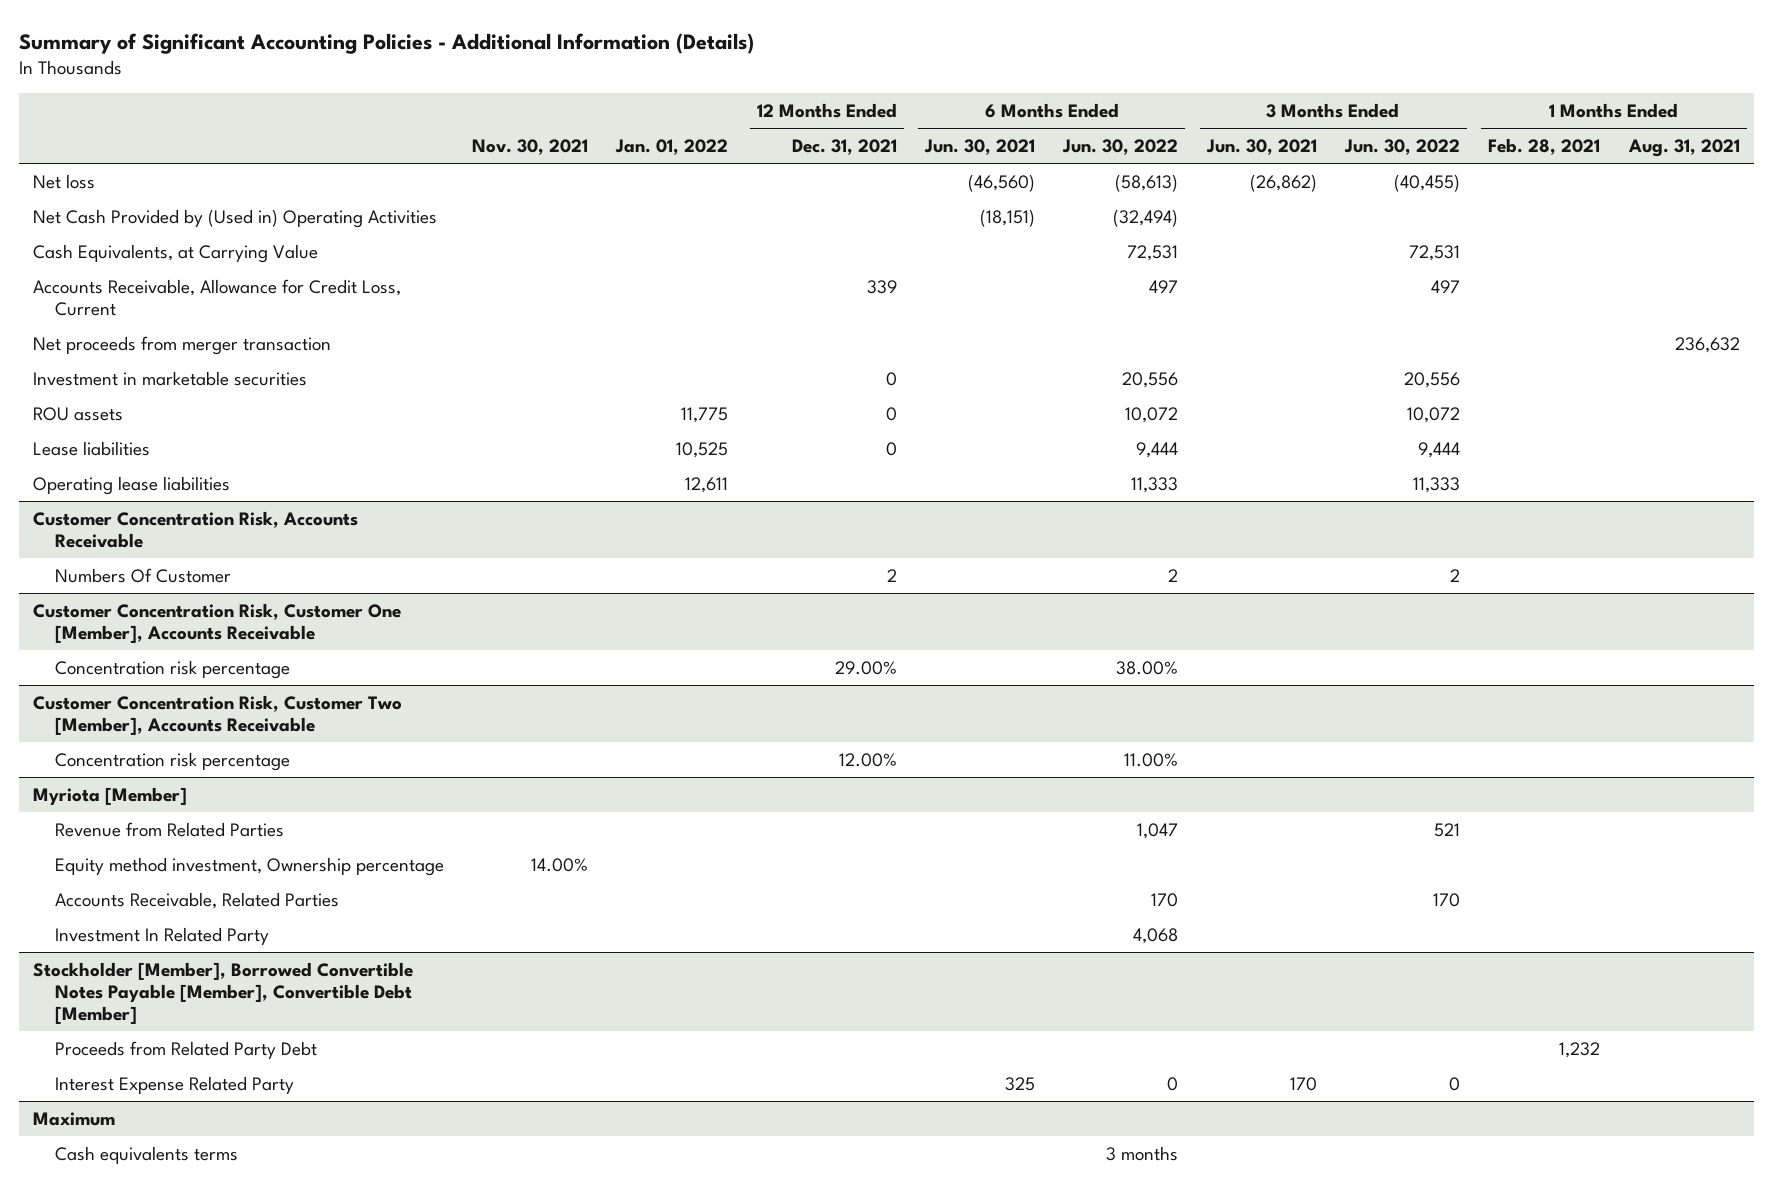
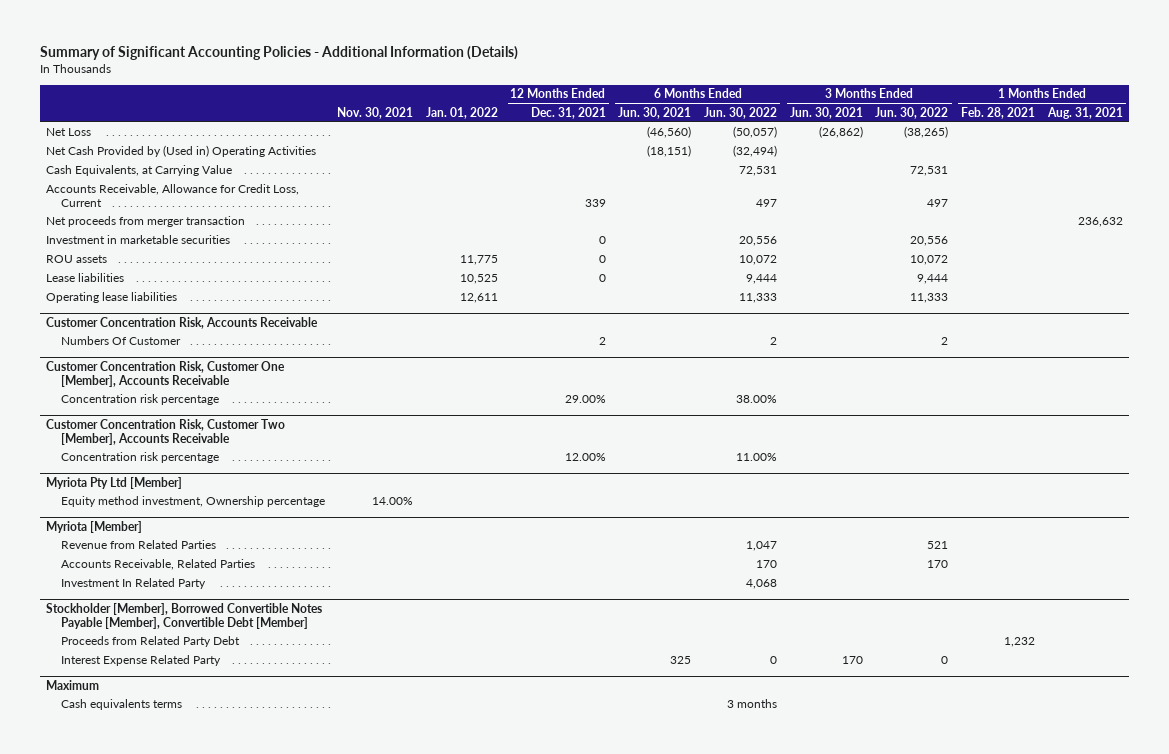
[33,173,96,189] Net loss -> [45,128,91,137] Net Loss
[1115,173,1179,192] (58,613) -> [733,126,778,139] (50,057)
[1393,173,1460,192] (40,455) -> [904,126,949,139] (38,265)
none -> [45,477,182,490] Myriota Pty Ltd [Member]
none -> [60,496,325,508] Equity method investment, Ownership percentage
[54,856,444,876] Equity method investment, Ownership percentage -> none

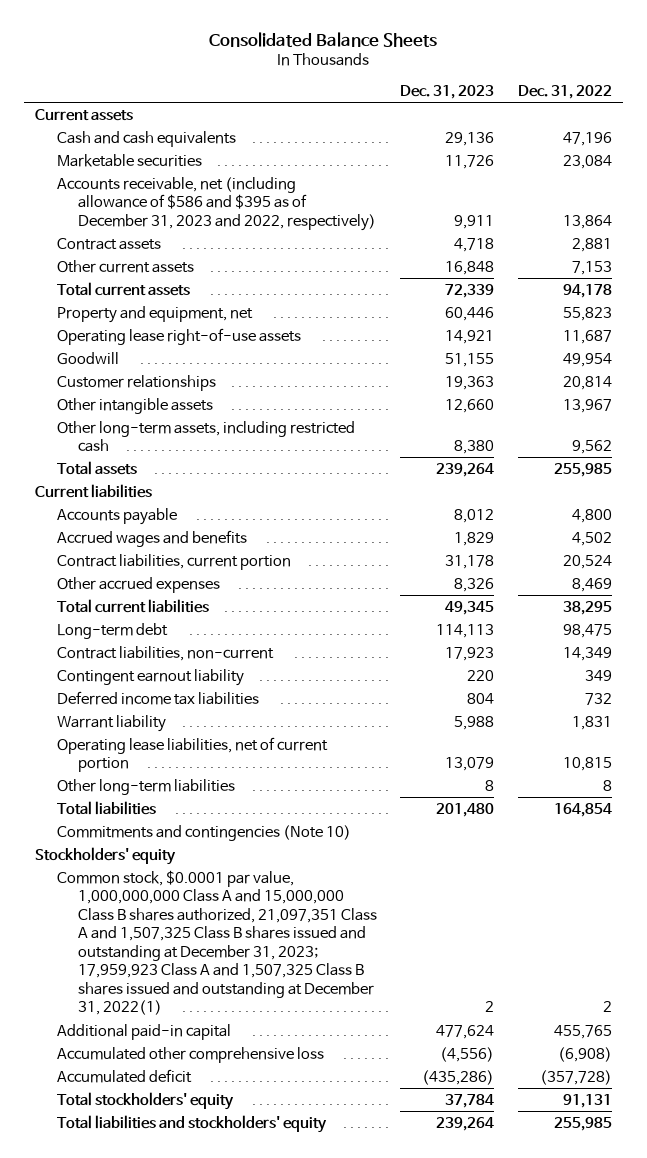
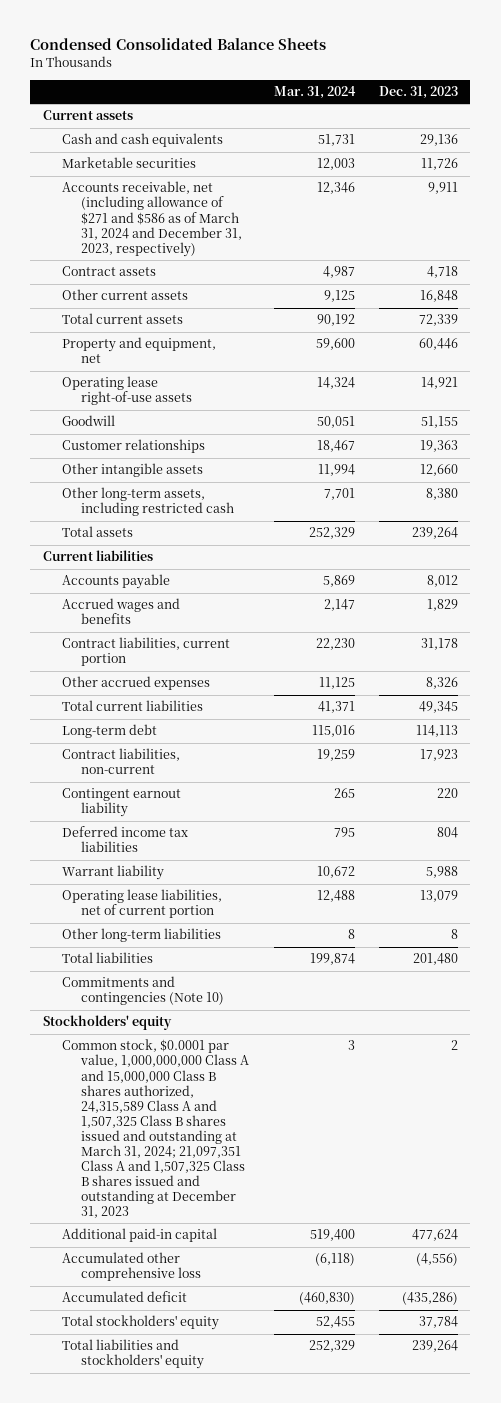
[209,31,438,47] Consolidated Balance Sheets -> [30,38,327,51] Condensed Consolidated Balance Sheets
[517,85,612,100] Dec. 31, 2022 -> none
none -> [273,86,356,100] Mar. 31, 2024
[56,176,377,231] Accounts receivable, net (including allowance of $586 and $395 as of December 31, 2023 and 2022, respectively) -> [62,181,243,257] Accounts receivable, net (including allowance of $271 and $586 as of March 31, 2024 and December 31, 2023, respectively)
[56,869,378,1016] Common stock, $0.0001 par value, 1,000,000,000 Class A and 15,000,000 Class B shares authorized, 21,097,351 Class A and 1,507,325 Class B shares issued and outstanding at December 31, 2023; 17,959,923 Class A and 1,507,325 Class B shares issued and outstanding at December 31, 2022(1) -> [62,1039,250,1218] Common stock, $0.0001 par value, 1,000,000,000 Class A and 15,000,000 Class B shares authorized, 24,315,589 Class A and 1,507,325 Class B shares issued and outstanding at March 31, 2024; 21,097,351 Class A and 1,507,325 Class B shares issued and outstanding at December 31, 2023

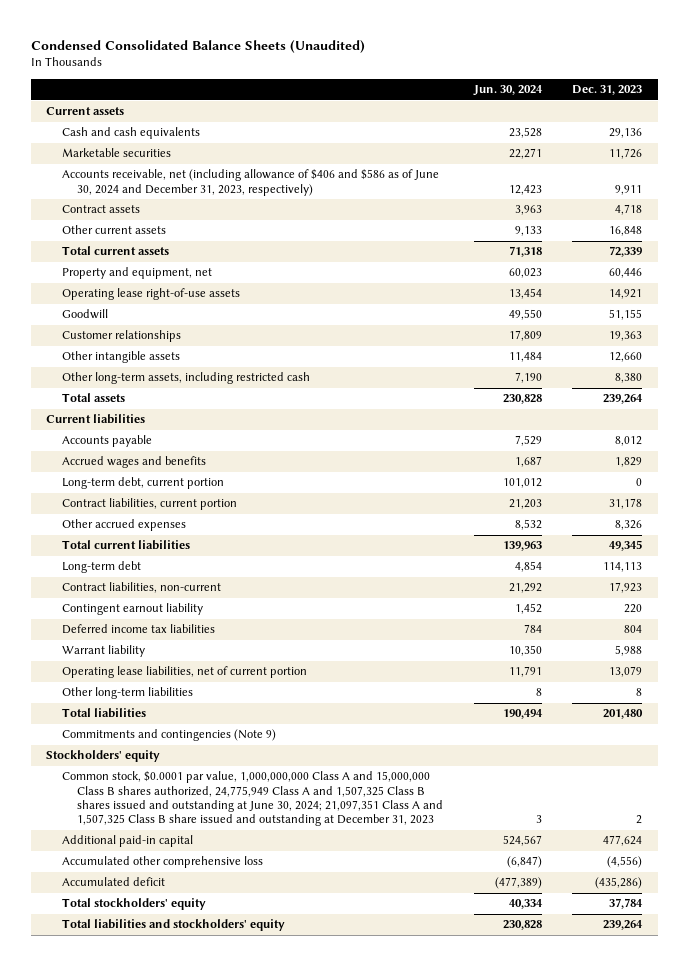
[30,38,327,51] Condensed Consolidated Balance Sheets -> [30,39,365,53] Condensed Consolidated Balance Sheets (Unaudited)
[273,86,356,100] Mar. 31, 2024 -> none
none -> [472,85,543,97] Jun. 30, 2024
[62,181,243,257] Accounts receivable, net (including allowance of $271 and $586 as of March 31, 2024 and December 31, 2023, respectively) -> [61,169,439,196] Accounts receivable, net (including allowance of $406 and $586 as of June 30, 2024 and December 31, 2023, respectively)
none -> [61,477,224,490] Long-term debt, current portion
[62,976,225,1006] Commitments and contingencies (Note 10) -> [61,729,276,742] Commitments and contingencies (Note 9)
[62,1039,250,1218] Common stock, $0.0001 par value, 1,000,000,000 Class A and 15,000,000 Class B shares authorized, 24,315,589 Class A and 1,507,325 Class B shares issued and outstanding at March 31, 2024; 21,097,351 Class A and 1,507,325 Class B shares issued and outstanding at December 31, 2023 -> [61,771,444,827] Common stock, $0.0001 par value, 1,000,000,000 Class A and 15,000,000 Class B shares authorized, 24,775,949 Class A and 1,507,325 Class B shares issued and outstanding at June 30, 2024; 21,097,351 Class A and 1,507,325 Class B share issued and outstanding at December 31, 2023

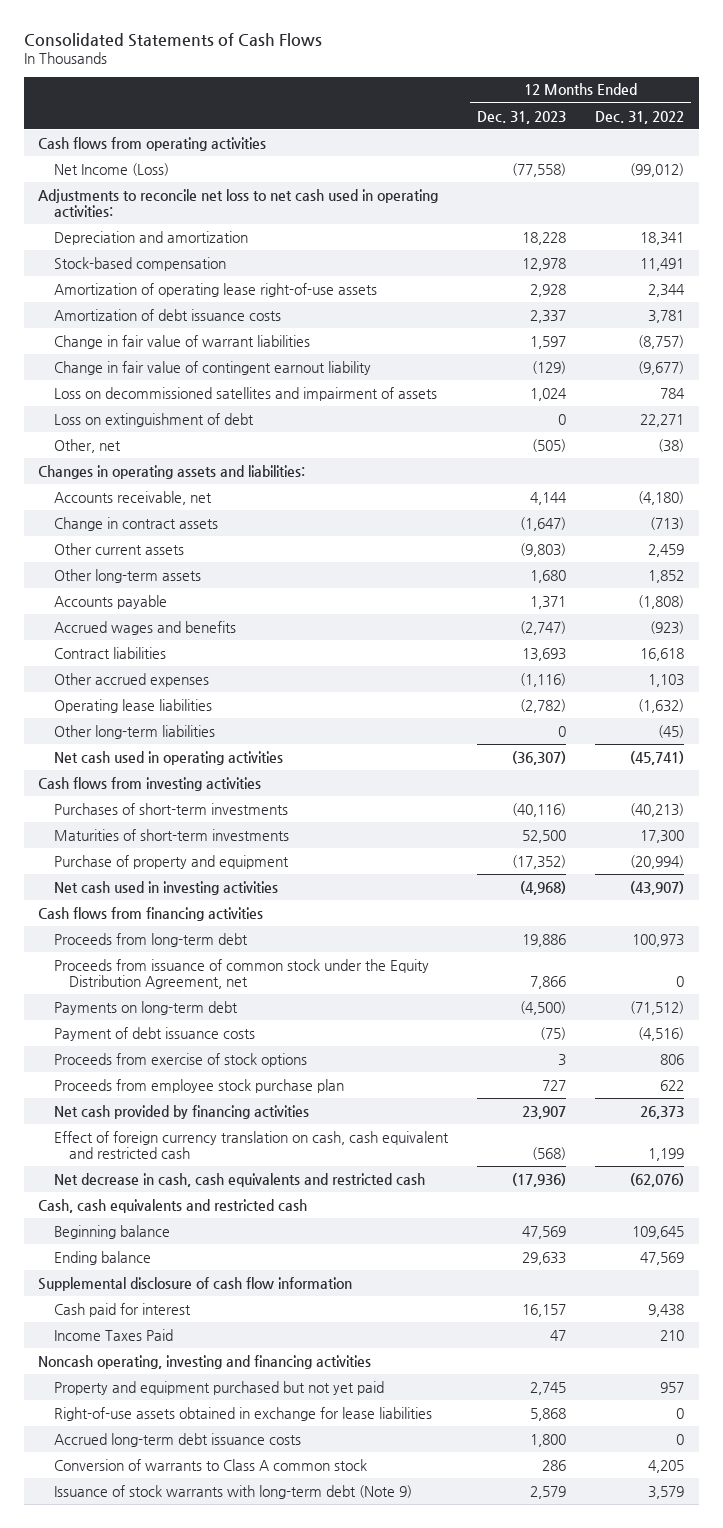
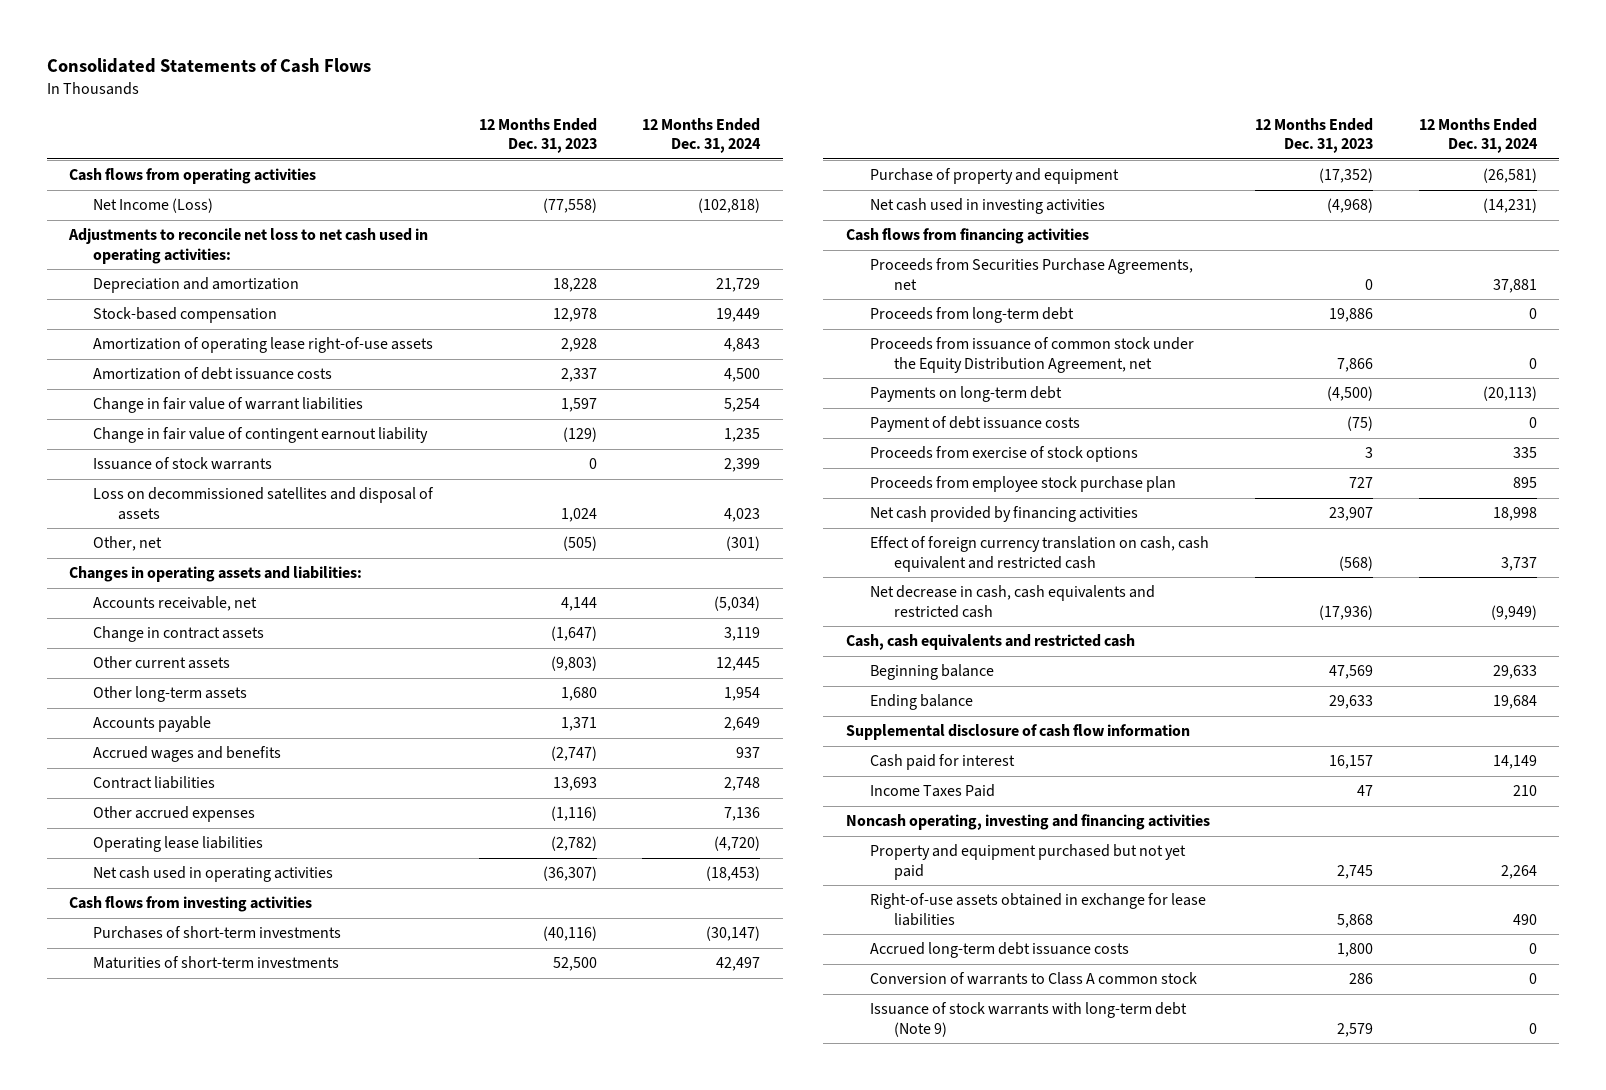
[595,110,685,124] Dec. 31, 2022 -> none
none -> [641,117,761,154] 12 Months Ended Dec. 31, 2024
[53,412,254,427] Loss on extinguishment of debt -> none
none -> [93,457,273,471] Issuance of stock warrants
[53,386,437,401] Loss on decommissioned satellites and impairment of assets -> [93,487,435,520] Loss on decommissioned satellites and disposal of assets
[53,724,215,739] Other long-term liabilities -> none
none -> [870,258,1194,290] Proceeds from Securities Purchase Agreements, net

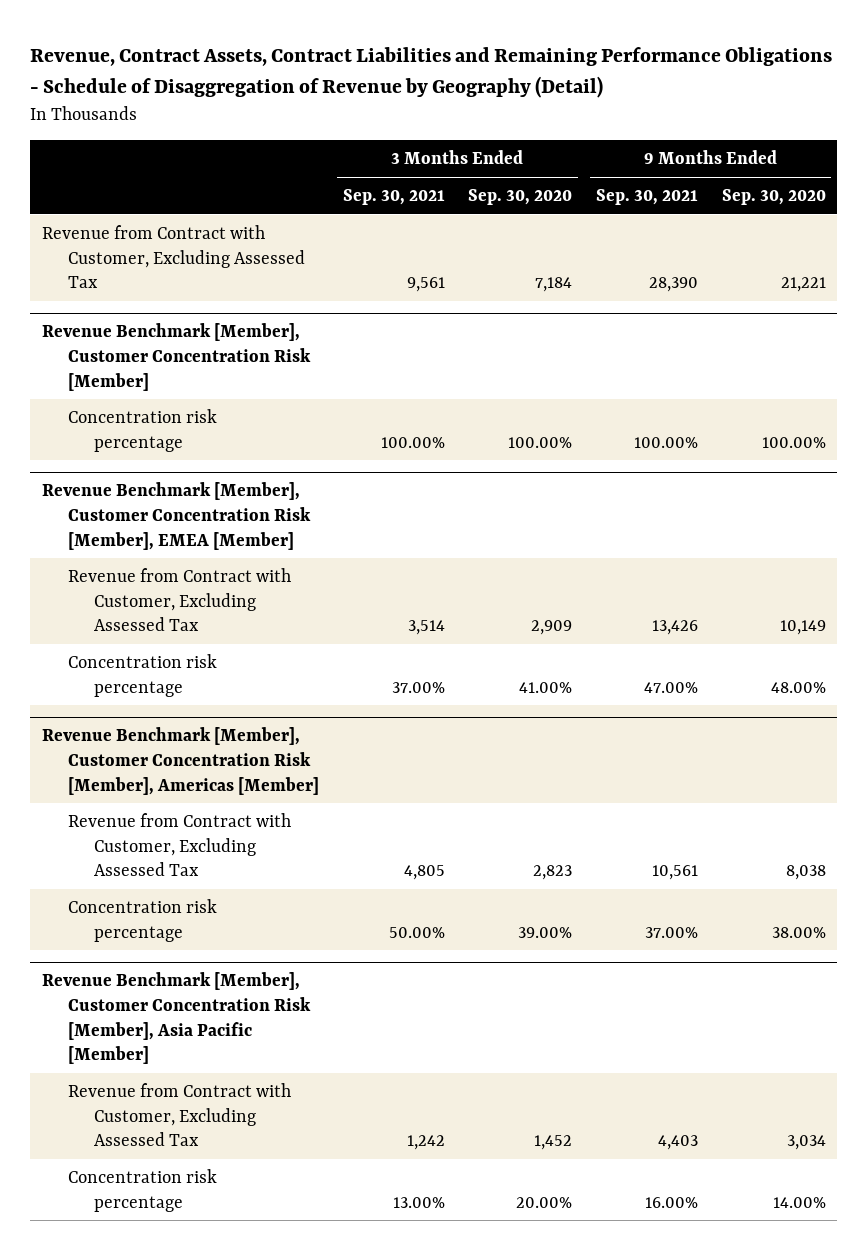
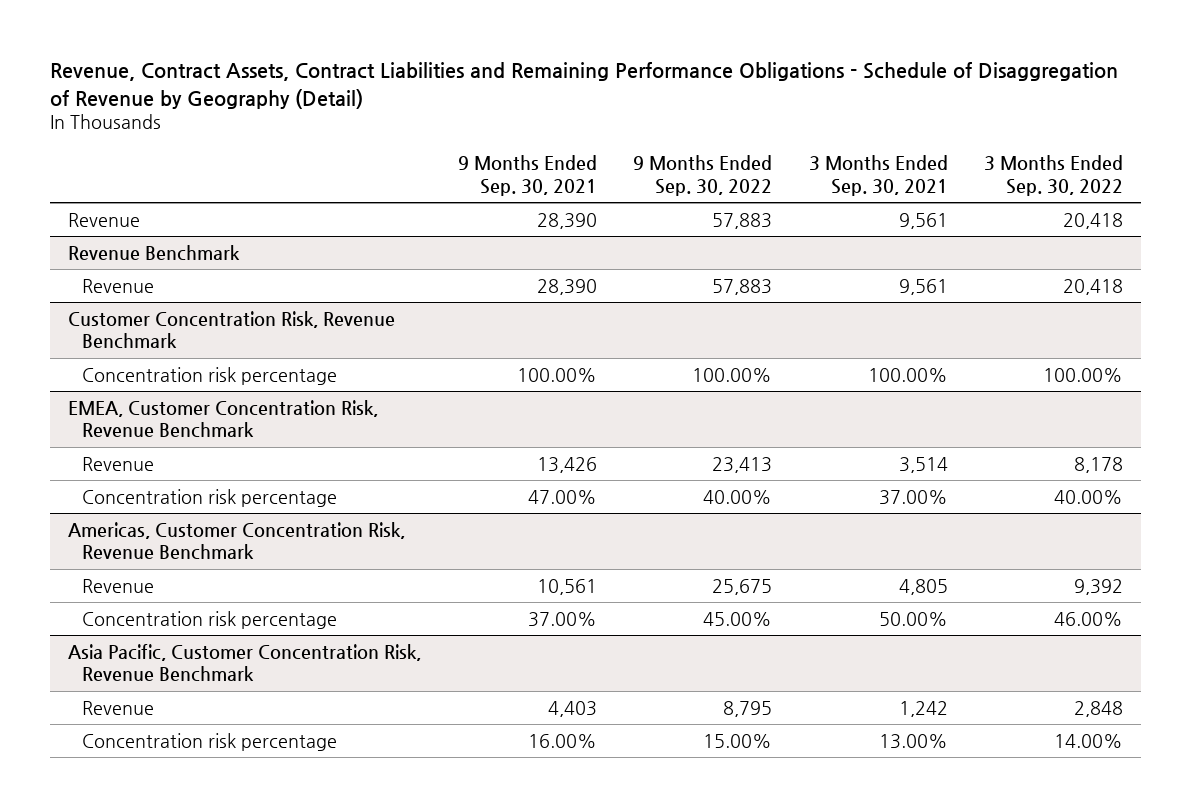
[468,189,573,206] Sep. 30, 2020 -> none
[721,189,826,206] Sep. 30, 2020 -> none
none -> [633,154,773,196] 9 Months Ended Sep. 30, 2022
none -> [984,154,1124,196] 3 Months Ended Sep. 30, 2022
[42,225,305,289] Revenue from Contract with Customer, Excluding Assessed Tax -> [68,212,141,227] Revenue
none -> [68,244,241,261] Revenue Benchmark
none -> [81,278,154,293] Revenue
[42,323,311,391] Revenue Benchmark [Member], Customer Concentration Risk [Member] -> [68,310,396,350] Customer Concentration Risk, Revenue Benchmark
[42,482,311,550] Revenue Benchmark [Member], Customer Concentration Risk [Member], EMEA [Member] -> [68,399,379,439] EMEA, Customer Concentration Risk, Revenue Benchmark
[67,568,291,632] Revenue from Contract with Customer, Excluding Assessed Tax -> [81,456,154,471] Revenue
[42,727,319,795] Revenue Benchmark [Member], Customer Concentration Risk [Member], Americas [Member] -> [68,521,406,561] Americas, Customer Concentration Risk, Revenue Benchmark
[67,813,291,877] Revenue from Contract with Customer, Excluding Assessed Tax -> [81,578,154,593] Revenue
[42,972,311,1065] Revenue Benchmark [Member], Customer Concentration Risk [Member], Asia Pacific [Member] -> [68,643,422,683] Asia Pacific, Customer Concentration Risk, Revenue Benchmark
[67,1083,291,1147] Revenue from Contract with Customer, Excluding Assessed Tax -> [81,700,154,715] Revenue

